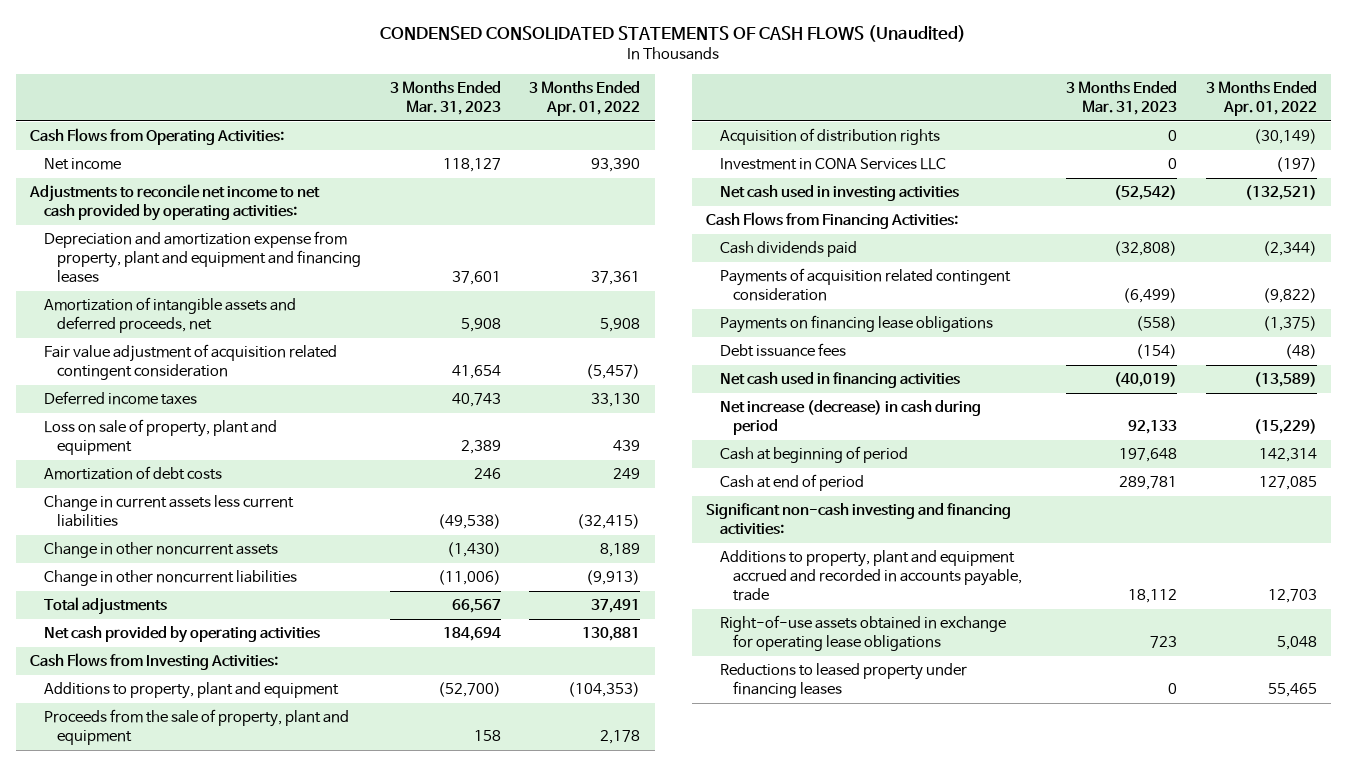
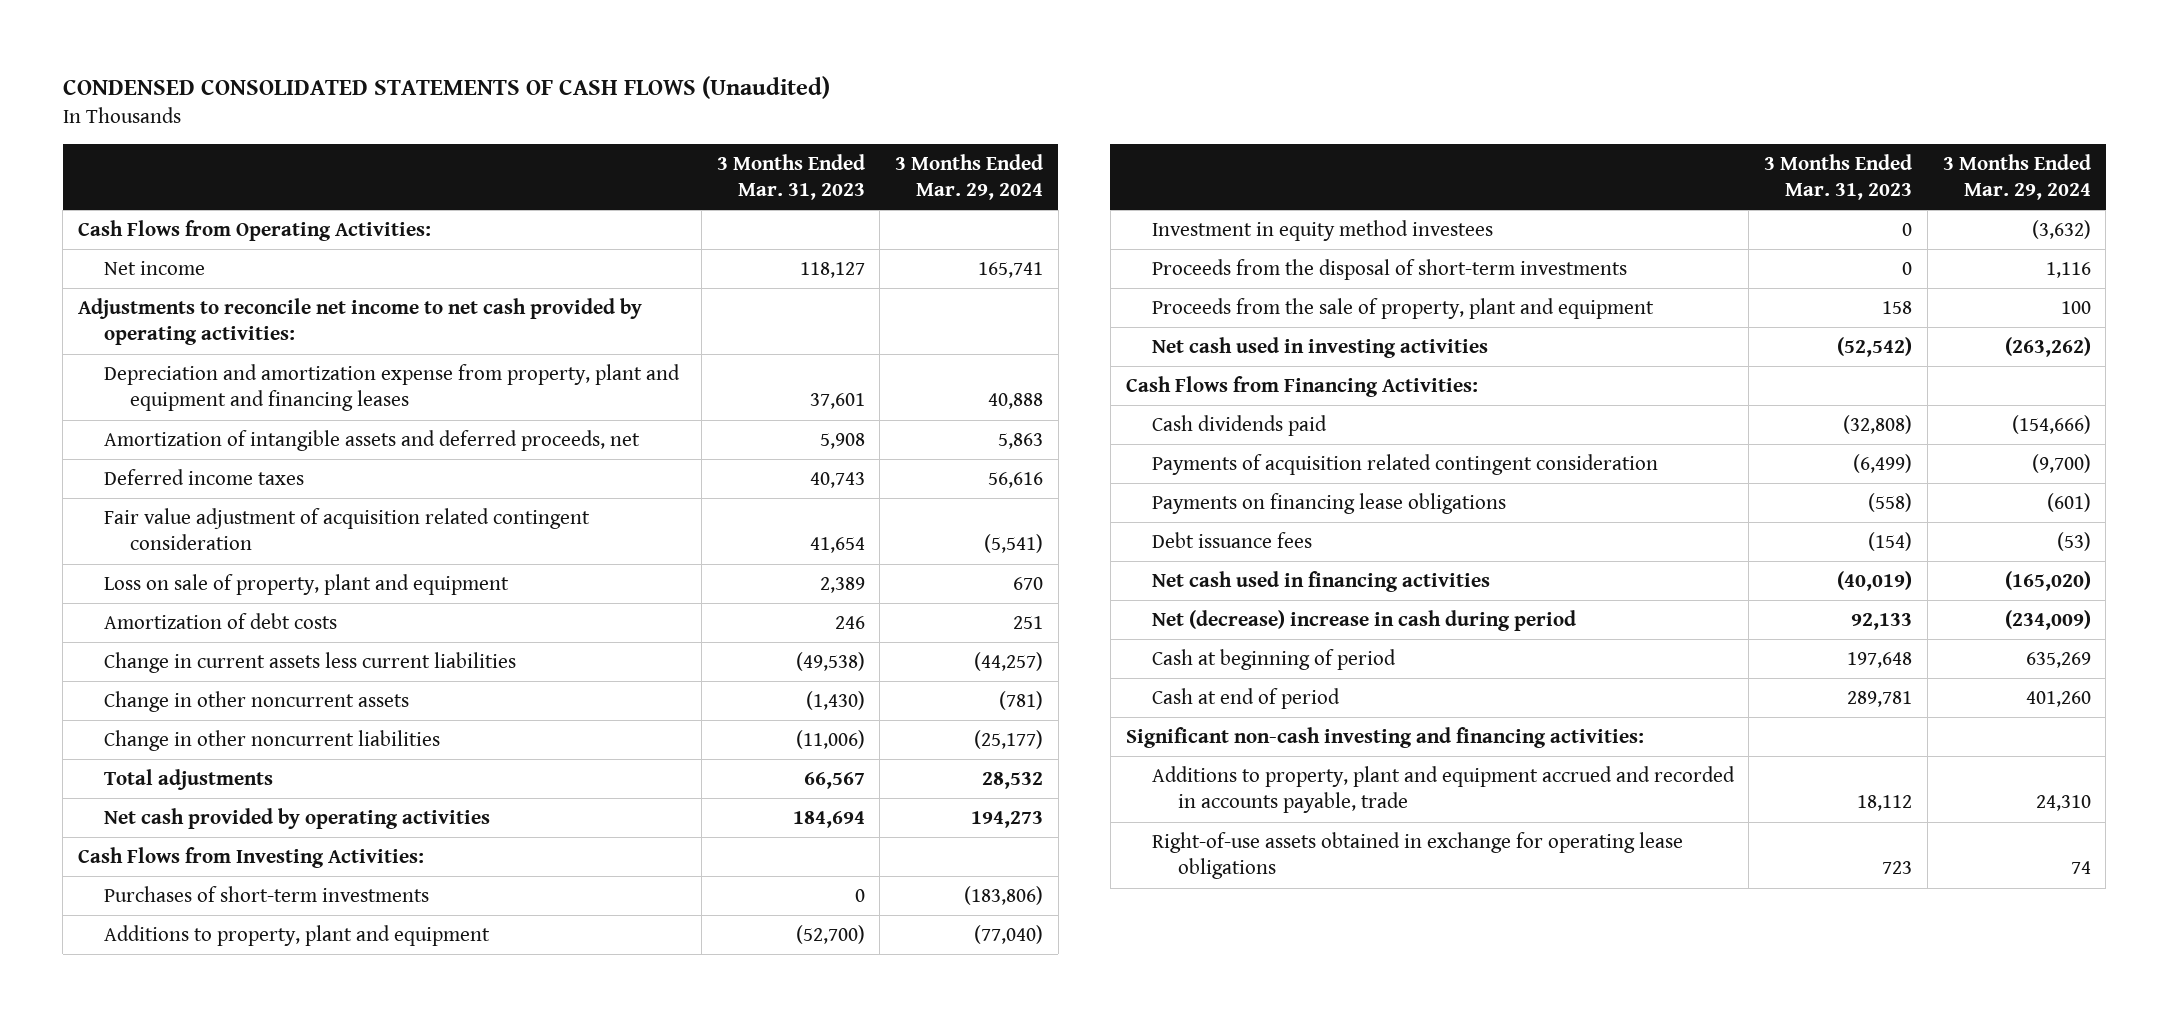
[529,81,641,117] 3 Months Ended Apr. 01, 2022 -> none
none -> [895,153,1044,201] 3 Months Ended Mar. 29, 2024
[43,344,337,381] Fair value adjustment of acquisition related contingent consideration -> [104,508,591,551] Fair value adjustment of acquisition related contingent consideration
none -> [104,886,430,903] Purchases of short-term investments
none -> [1151,220,1493,242] Investment in equity method investees
none -> [1151,259,1627,281] Proceeds from the disposal of short-term investments
[719,128,940,146] Acquisition of distribution rights -> none
[719,158,946,171] Investment in CONA Services LLC -> none
[719,400,981,436] Net increase (decrease) in cash during period -> [1151,610,1576,632] Net (decrease) increase in cash during period
[719,663,967,699] Reductions to leased property under financing leases -> none

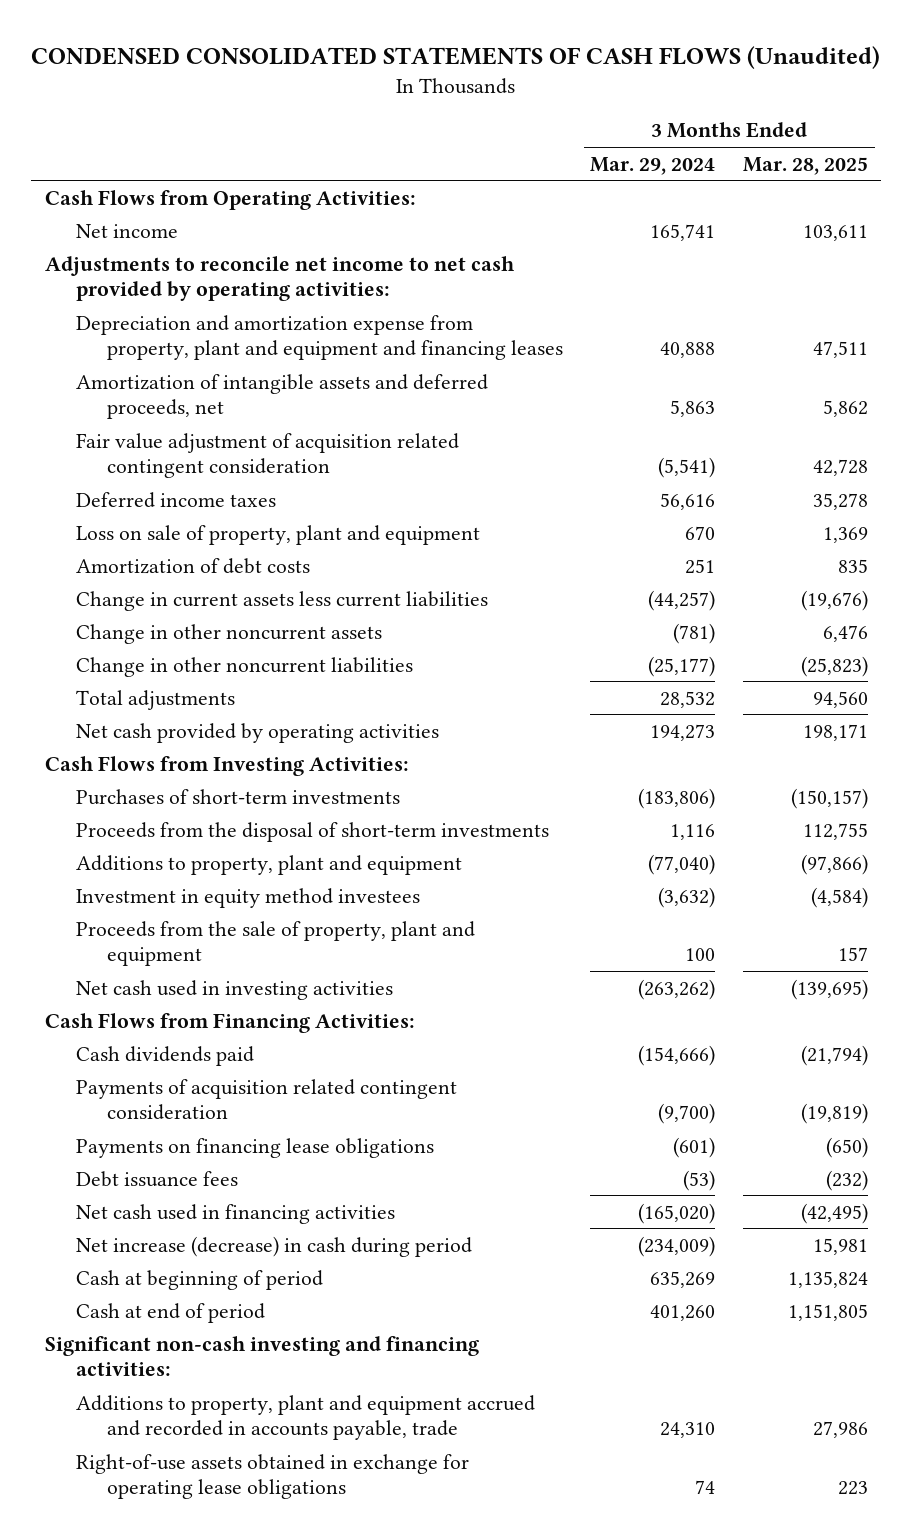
[716,153,865,201] 3 Months Ended Mar. 31, 2023 -> none
none -> [742,156,868,175] Mar. 28, 2025
[104,469,305,486] Deferred income taxes -> [75,491,276,508] Deferred income taxes
[1151,259,1627,281] Proceeds from the disposal of short-term investments -> [75,821,549,842] Proceeds from the disposal of short-term investments
[1151,610,1576,632] Net (decrease) increase in cash during period -> [75,1235,472,1257] Net increase (decrease) in cash during period

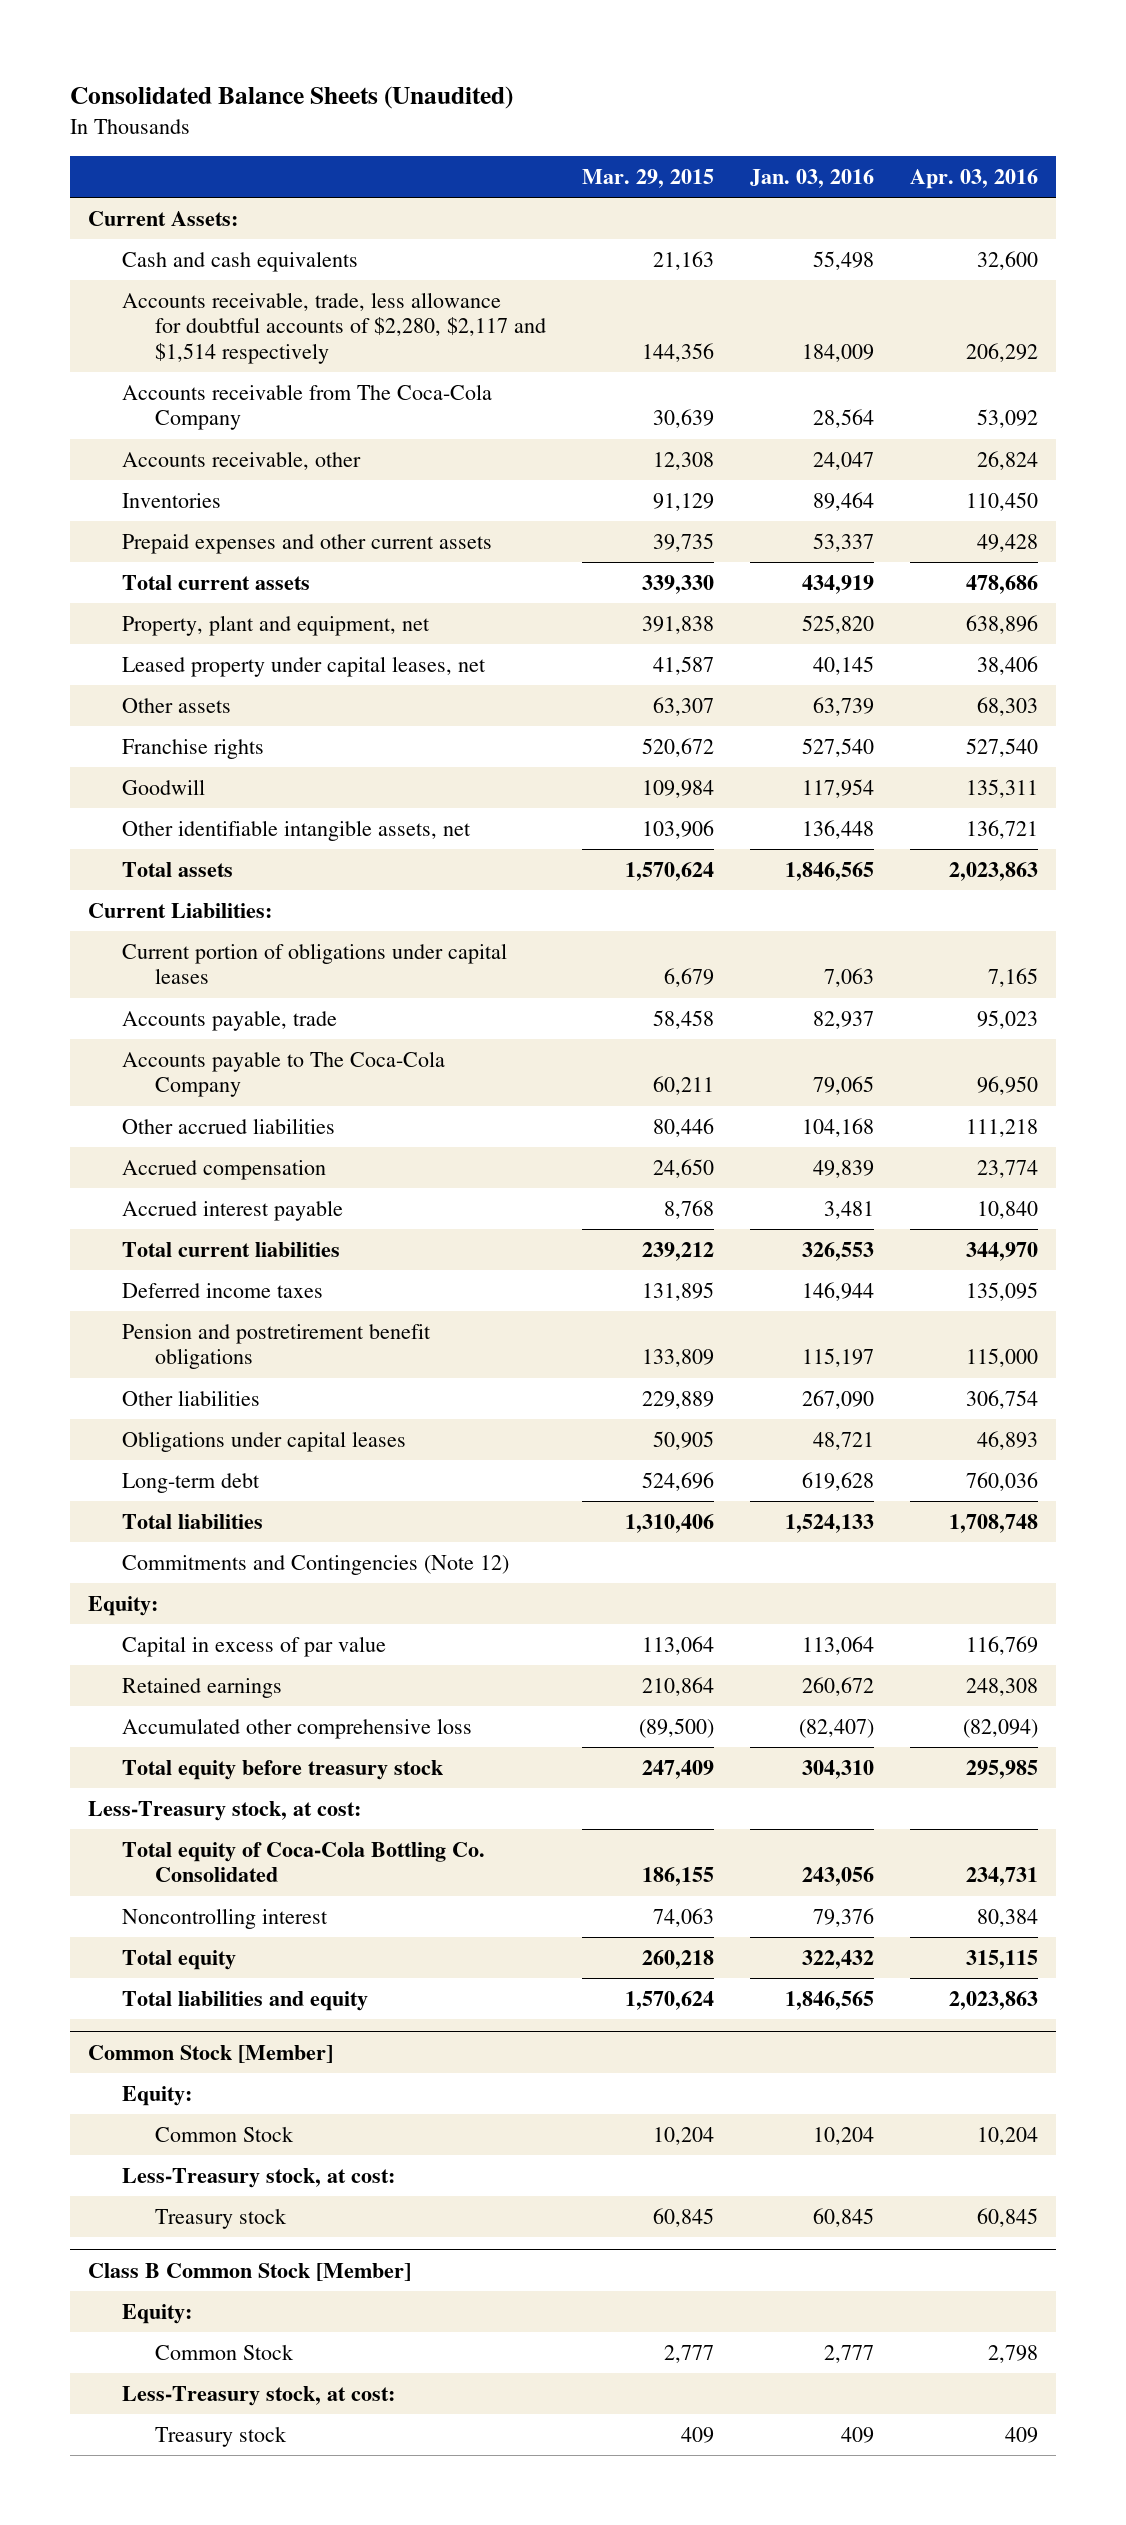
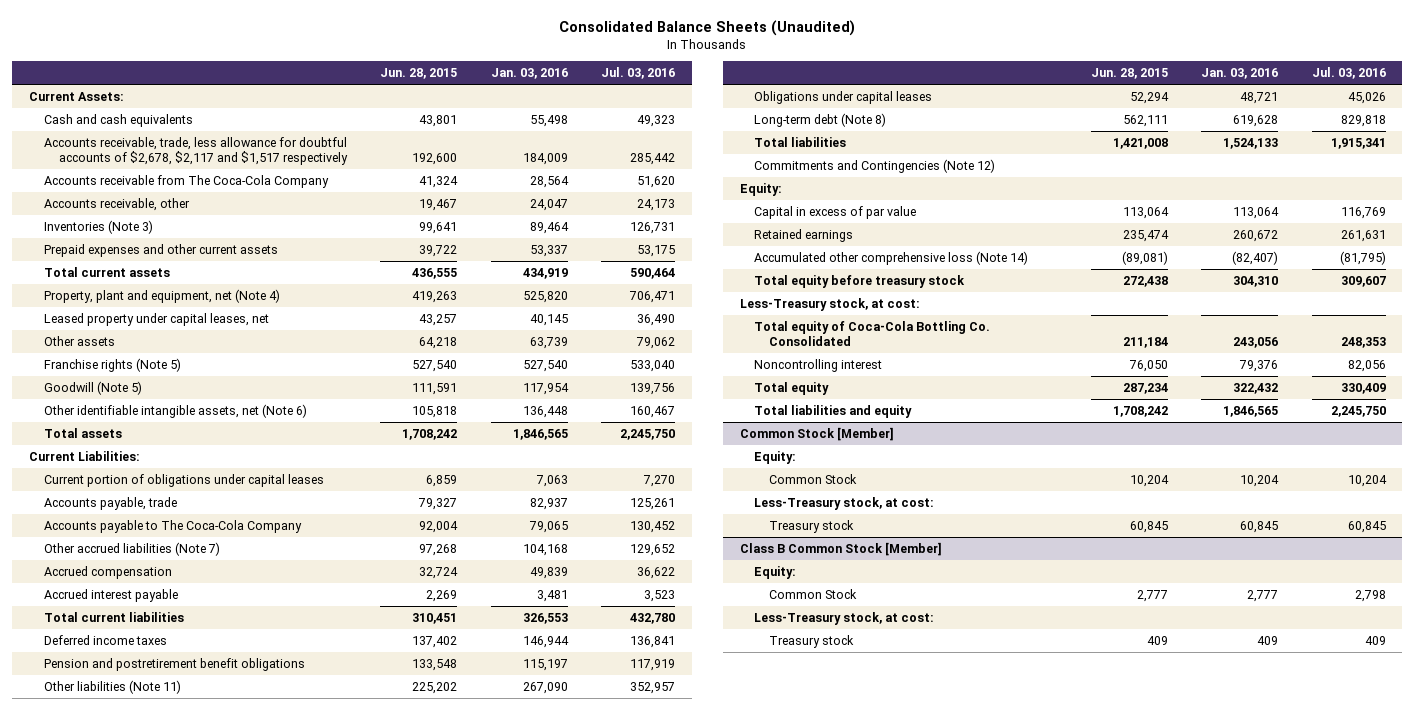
[581,169,714,189] Mar. 29, 2015 -> none
[910,169,1039,190] Apr. 03, 2016 -> none
none -> [380,68,458,80] Jun. 28, 2015
none -> [601,67,676,80] Jul. 03, 2016
[121,291,546,364] Accounts receivable, trade, less allowance for doubtful accounts of $2,280, $2,117 and $1,514 respectively -> [43,137,348,165] Accounts receivable, trade, less allowance for doubtful accounts of $2,678, $2,117 and $1,517 respectively
[121,492,221,508] Inventories -> [43,220,153,235] Inventories (Note 3)
[121,614,430,636] Property, plant and equipment, net -> [43,289,280,304] Property, plant and equipment, net (Note 4)
[121,738,264,759] Franchise rights -> [43,358,181,373] Franchise rights (Note 5)
[121,778,205,795] Goodwill -> [43,381,142,396] Goodwill (Note 5)
[121,819,471,841] Other identifiable intangible assets, net -> [43,404,307,419] Other identifiable intangible assets, net (Note 6)
[121,1117,335,1134] Other accrued liabilities -> [43,542,220,557] Other accrued liabilities (Note 7)
[121,1389,260,1406] Other liabilities -> [43,680,181,695] Other liabilities (Note 11)
[121,1472,260,1493] Long-term debt -> [754,113,887,128] Long-term debt (Note 8)
[121,1717,472,1739] Accumulated other comprehensive loss -> [754,251,1029,266] Accumulated other comprehensive loss (Note 14)

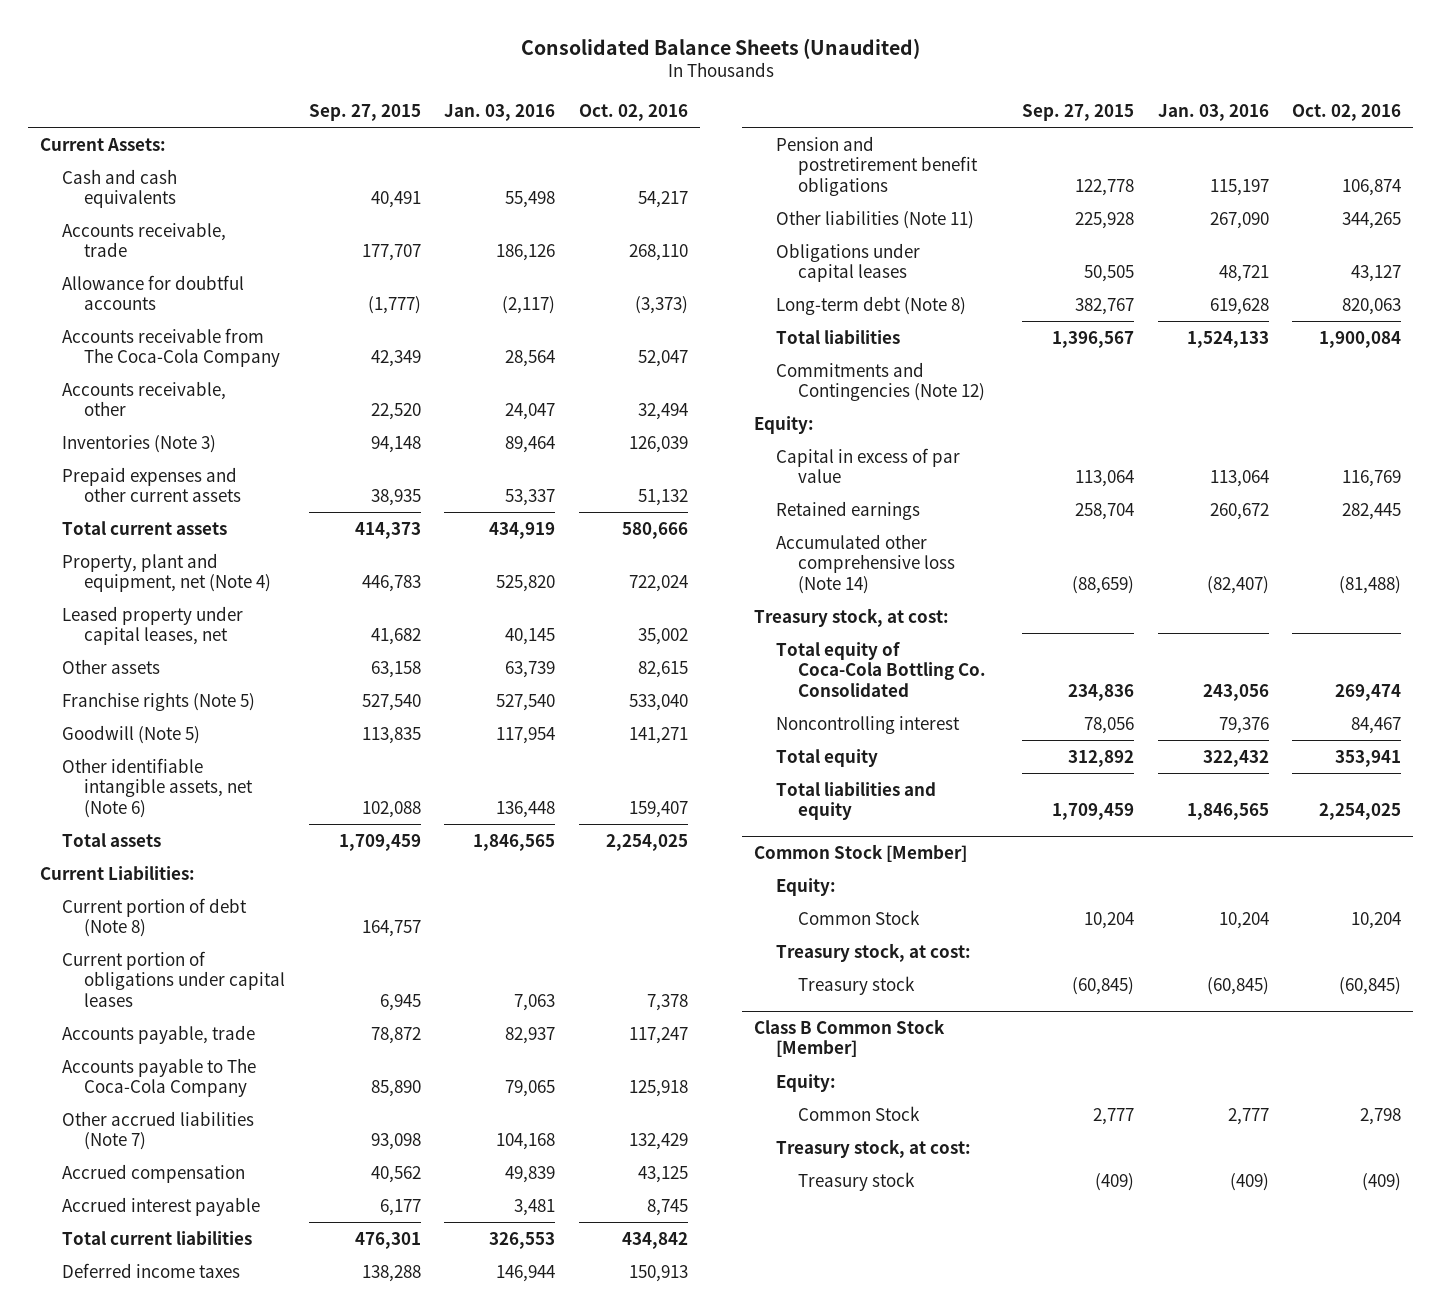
[380,68,458,80] Jun. 28, 2015 -> none
[601,67,676,80] Jul. 03, 2016 -> none
none -> [308,103,421,121] Sep. 27, 2015
none -> [578,103,688,121] Oct. 02, 2016
[43,137,348,165] Accounts receivable, trade, less allowance for doubtful accounts of $2,678, $2,117 and $1,517 respectively -> none
none -> [62,221,227,258] Accounts receivable, trade
none -> [62,274,245,311] Allowance for doubtful accounts
none -> [62,897,248,938] Current portion of debt (Note 8)
[754,275,966,289] Total equity before treasury stock -> none
[739,298,920,312] Less-Treasury stock, at cost: -> [753,607,949,627] Treasury stock, at cost:
[754,497,935,511] Less-Treasury stock, at cost: -> [775,942,971,962] Treasury stock, at cost:
[1240,521,1279,534] 60,845 -> [1206,976,1269,995] (60,845)
[754,612,935,626] Less-Treasury stock, at cost: -> [775,1138,971,1158] Treasury stock, at cost:
[1257,636,1279,646] 409 -> [1229,1172,1269,1191] (409)

